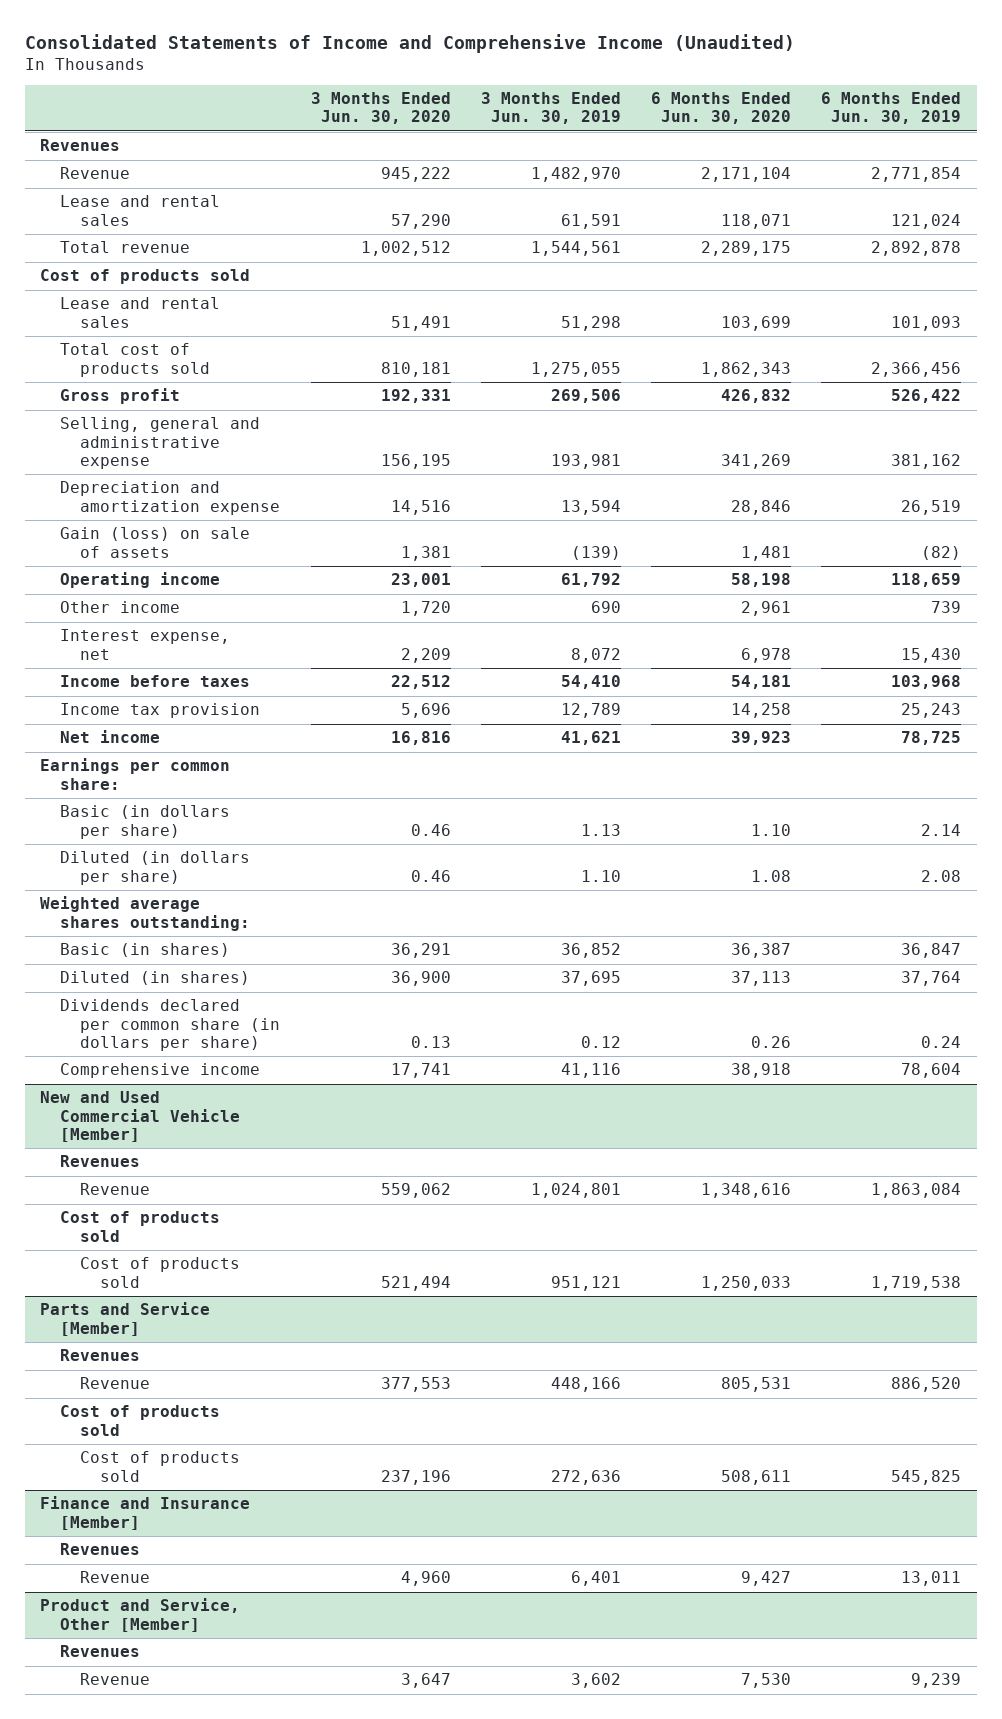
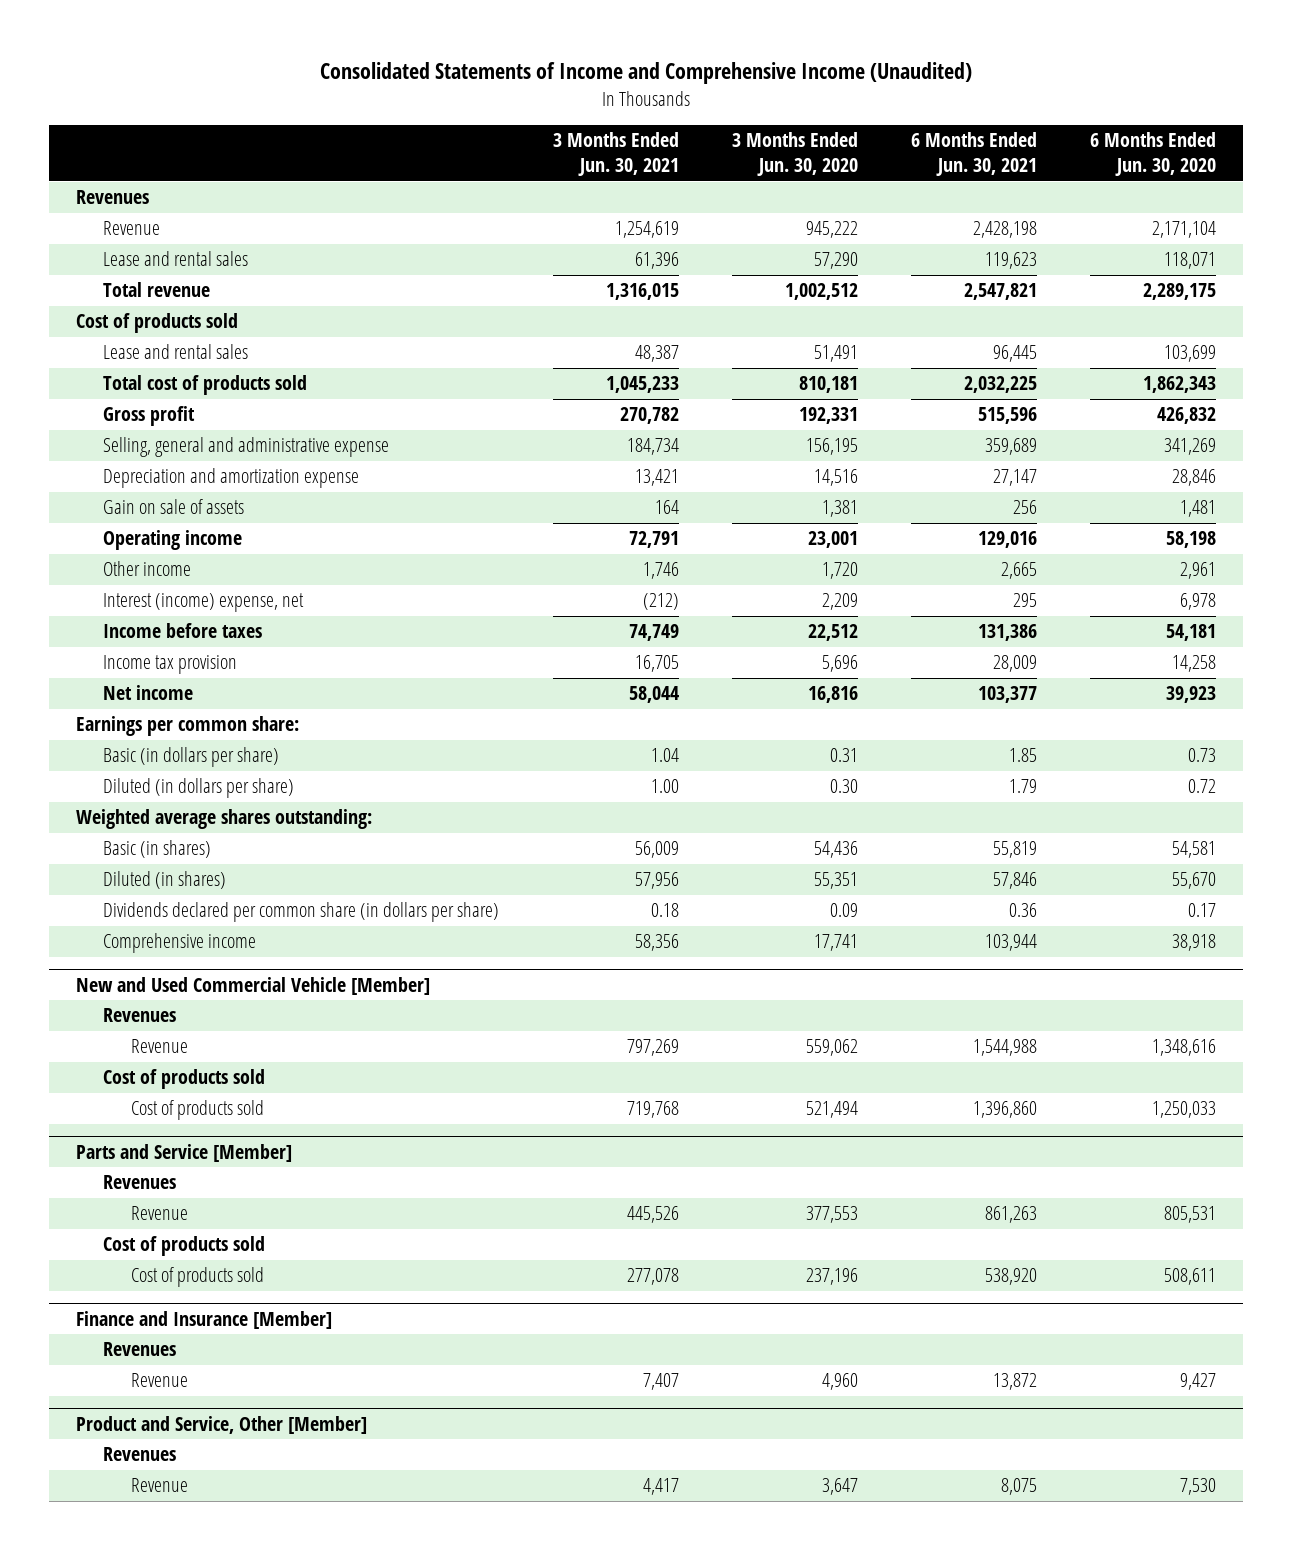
[480,92,621,125] 3 Months Ended Jun. 30, 2019 -> none
[821,92,962,125] 6 Months Ended Jun. 30, 2019 -> none
none -> [552,132,679,176] 3 Months Ended Jun. 30, 2021
none -> [910,132,1037,176] 6 Months Ended Jun. 30, 2021
[60,527,251,558] Gain (loss) on sale of assets -> [103,499,245,515] Gain on sale of assets
[60,629,231,660] Interest expense, net -> [103,593,305,613] Interest (income) expense, net
[410,823,451,836] 0.46 -> [829,748,858,763] 0.31
[751,823,792,836] 1.10 -> [1188,748,1217,763] 0.73
[410,869,451,882] 0.46 -> [829,779,858,794] 0.30
[751,869,792,882] 1.08 -> [1188,779,1217,794] 0.72
[390,943,451,959] 36,291 -> [813,841,858,859] 54,436
[731,943,792,959] 36,387 -> [1172,841,1217,859] 54,581
[390,971,451,987] 36,900 -> [813,872,858,890] 55,351
[731,971,792,987] 37,113 -> [1172,872,1217,890] 55,670
[410,1035,451,1048] 0.13 -> [829,903,858,918] 0.09
[751,1035,792,1048] 0.26 -> [1188,903,1217,918] 0.17

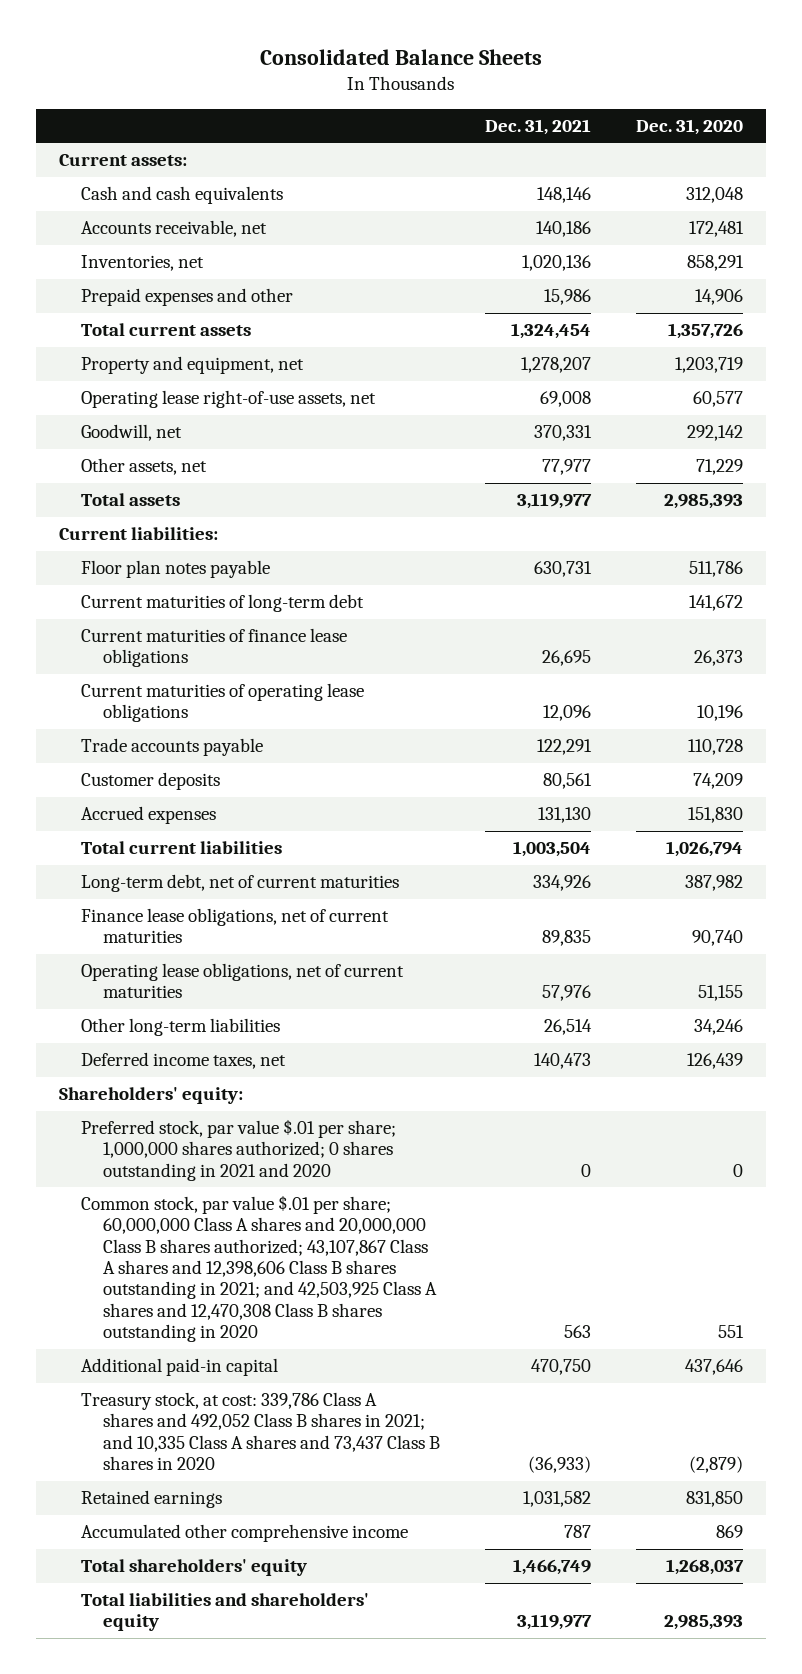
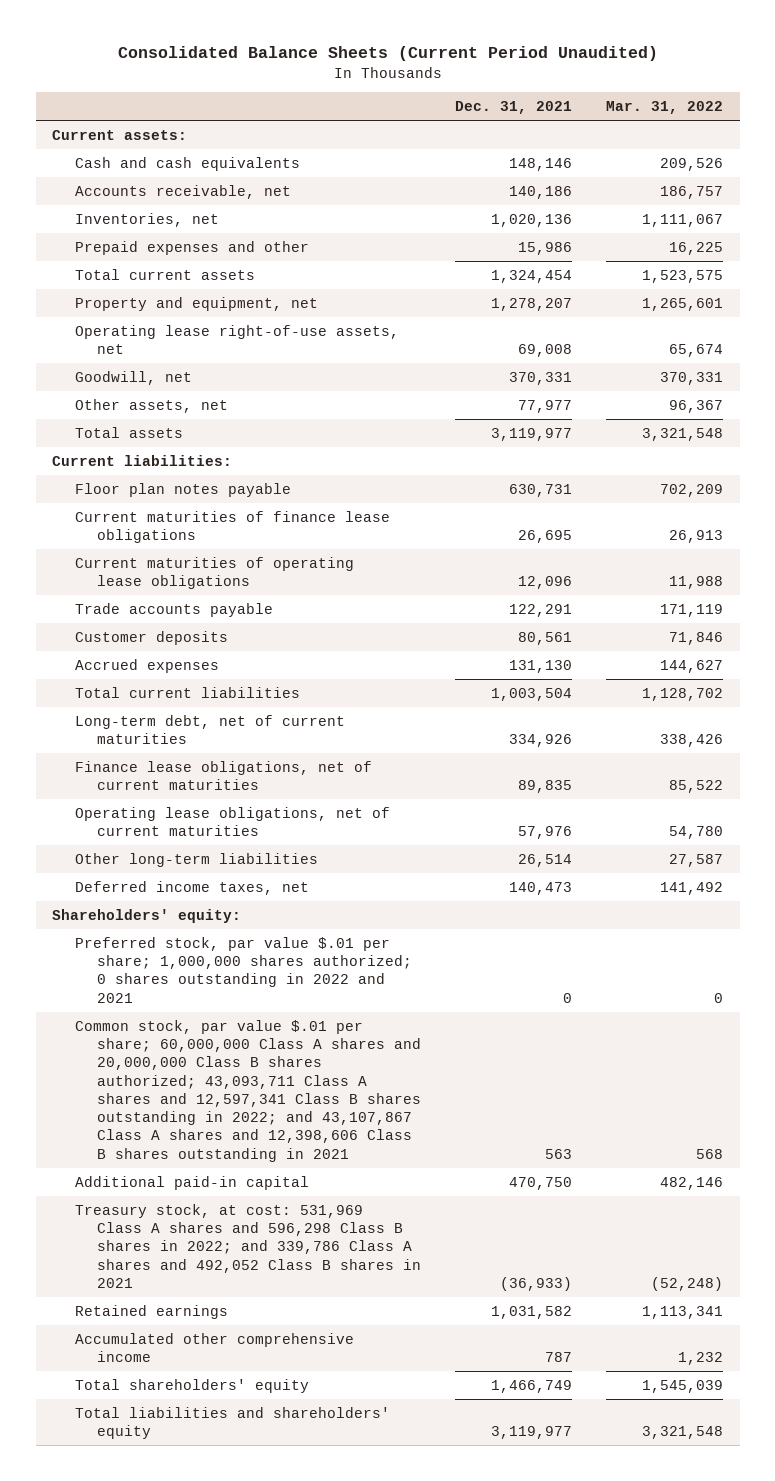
[260,49,543,66] Consolidated Balance Sheets -> [117,45,658,61] Consolidated Balance Sheets (Current Period Unaudited)
[636,118,744,135] Dec. 31, 2020 -> none
none -> [605,100,723,114] Mar. 31, 2022
[80,594,364,613] Current maturities of long-term debt -> none
[80,1119,396,1181] Preferred stock, par value $.01 per share; 1,000,000 shares authorized; 0 shares outstanding in 2021 and 2020 -> [74,936,413,1003] Preferred stock, par value $.01 per share; 1,000,000 shares authorized; 0 shares outstanding in 2022 and 2021
[80,1195,437,1343] Common stock, par value $.01 per share; 60,000,000 Class A shares and 20,000,000 Class B shares authorized; 43,107,867 Class A shares and 12,398,606 Class B shares outstanding in 2021; and 42,503,925 Class A shares and 12,470,308 Class B shares outstanding in 2020 -> [74,1019,422,1162] Common stock, par value $.01 per share; 60,000,000 Class A shares and 20,000,000 Class B shares authorized; 43,093,711 Class A shares and 12,597,341 Class B shares outstanding in 2022; and 43,107,867 Class A shares and 12,398,606 Class B shares outstanding in 2021
[80,1392,440,1471] Treasury stock, at cost: 339,786 Class A shares and 492,052 Class B shares in 2021; and 10,335 Class A shares and 73,437 Class B shares in 2020 -> [74,1203,422,1288] Treasury stock, at cost: 531,969 Class A shares and 596,298 Class B shares in 2022; and 339,786 Class A shares and 492,052 Class B shares in 2021

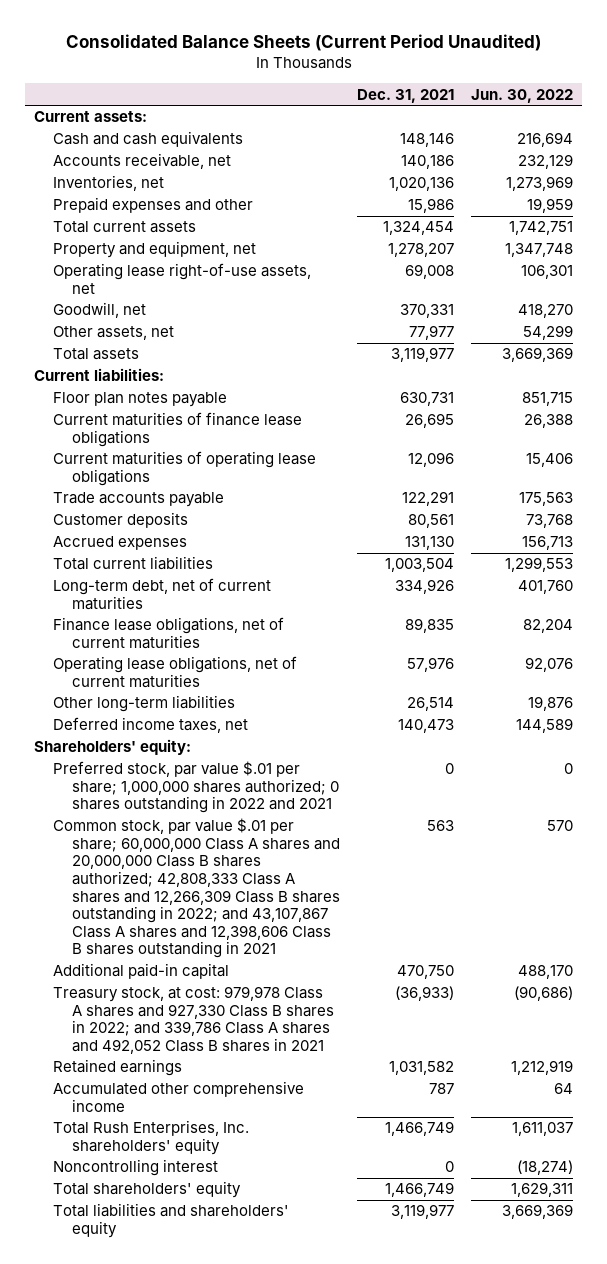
[605,100,723,114] Mar. 31, 2022 -> none
none -> [471,88,574,103] Jun. 30, 2022
[74,1019,422,1162] Common stock, par value $.01 per share; 60,000,000 Class A shares and 20,000,000 Class B shares authorized; 43,093,711 Class A shares and 12,597,341 Class B shares outstanding in 2022; and 43,107,867 Class A shares and 12,398,606 Class B shares outstanding in 2021 -> [52,818,340,959] Common stock, par value $.01 per share; 60,000,000 Class A shares and 20,000,000 Class B shares authorized; 42,808,333 Class A shares and 12,266,309 Class B shares outstanding in 2022; and 43,107,867 Class A shares and 12,398,606 Class B shares outstanding in 2021
[74,1203,422,1288] Treasury stock, at cost: 531,969 Class A shares and 596,298 Class B shares in 2022; and 339,786 Class A shares and 492,052 Class B shares in 2021 -> [52,986,334,1054] Treasury stock, at cost: 979,978 Class A shares and 927,330 Class B shares in 2022; and 339,786 Class A shares and 492,052 Class B shares in 2021
none -> [52,1120,249,1155] Total Rush Enterprises, Inc. shareholders' equity
none -> [52,1159,218,1177] Noncontrolling interest

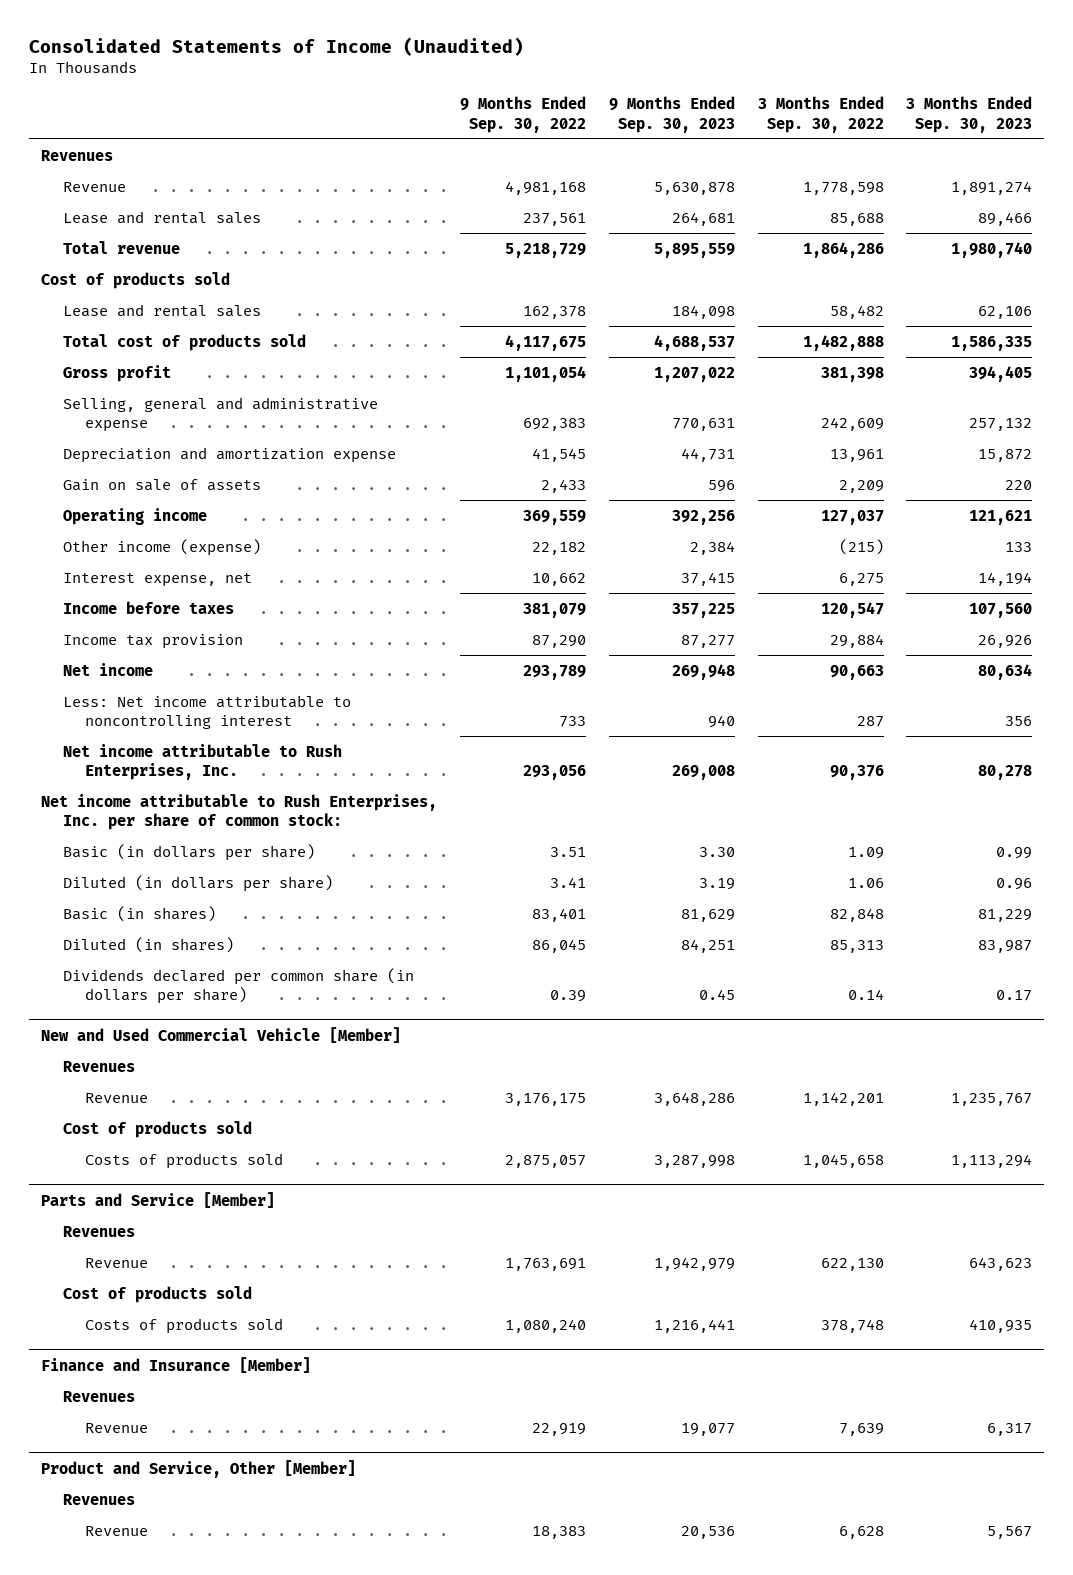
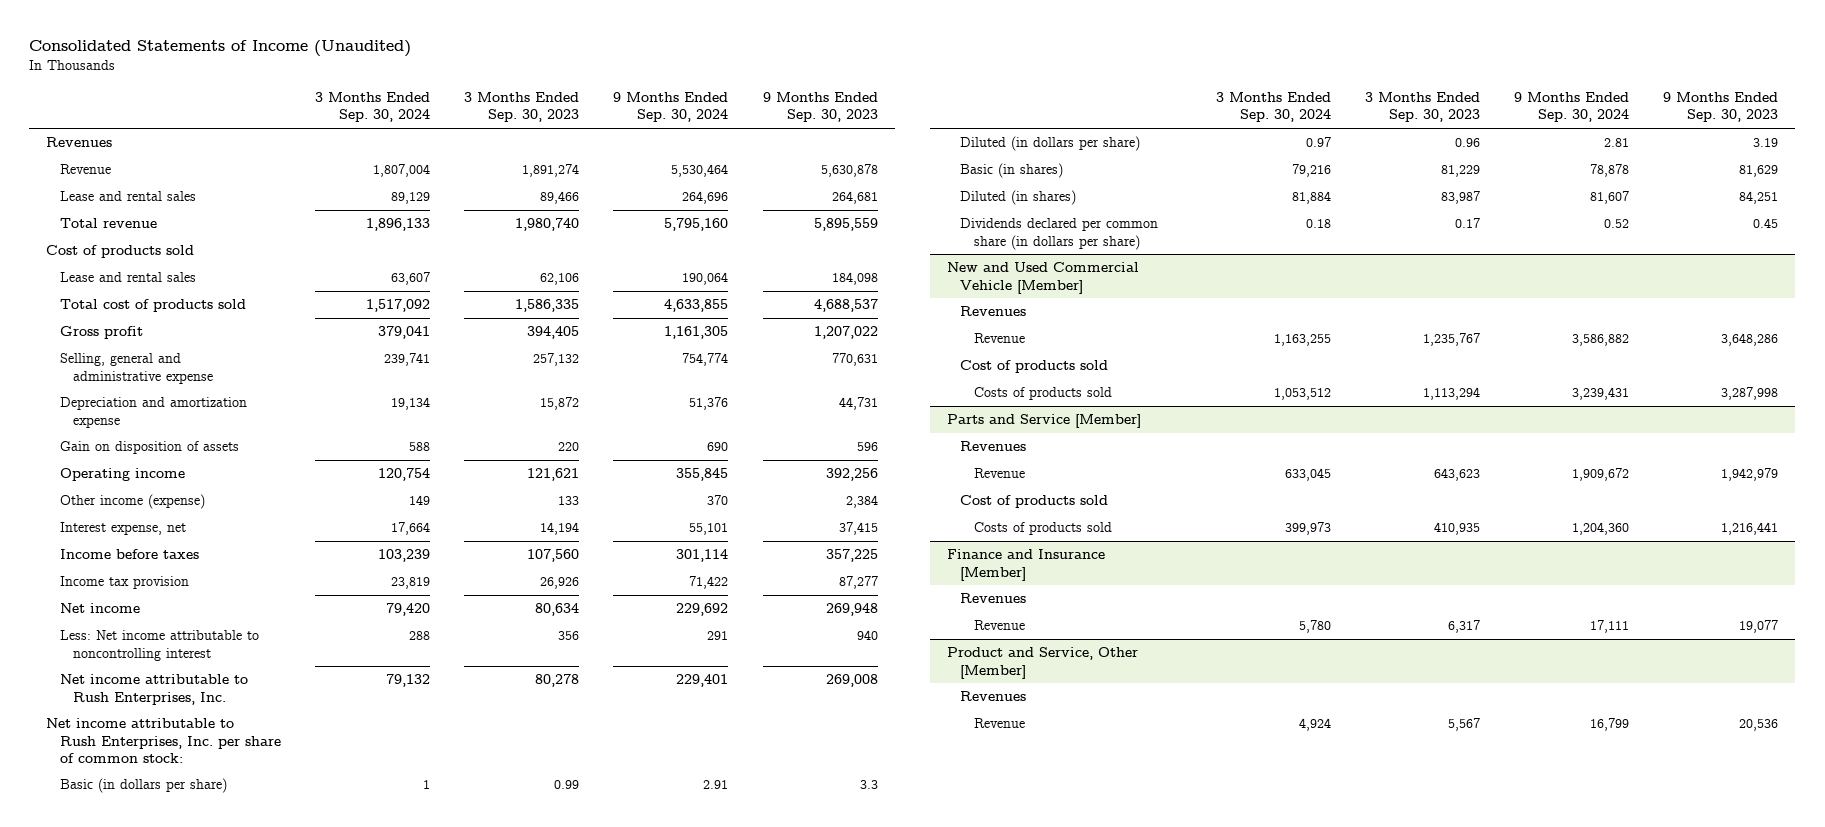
[459,96,586,133] 9 Months Ended Sep. 30, 2022 -> none
[757,96,884,133] 3 Months Ended Sep. 30, 2022 -> none
none -> [315,92,431,123] 3 Months Ended Sep. 30, 2024
none -> [613,92,729,123] 9 Months Ended Sep. 30, 2024
[62,478,261,491] Gain on sale of assets -> [59,441,239,455] Gain on disposition of assets
[698,846,735,857] 3.30 -> [859,780,878,790] 3.3

